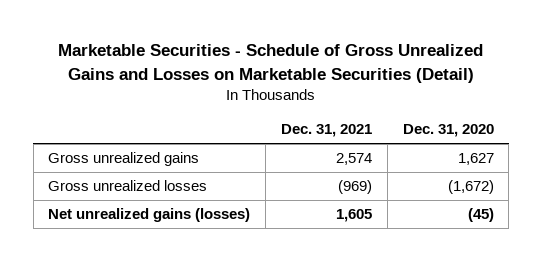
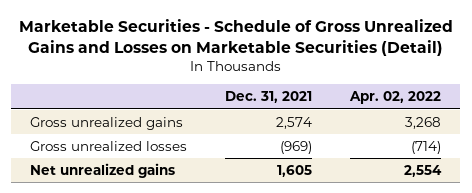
[402,124,494,138] Dec. 31, 2020 -> none
none -> [349,91,442,105] Apr. 02, 2022
[48,208,251,223] Net unrealized gains (losses) -> [30,162,176,178] Net unrealized gains

